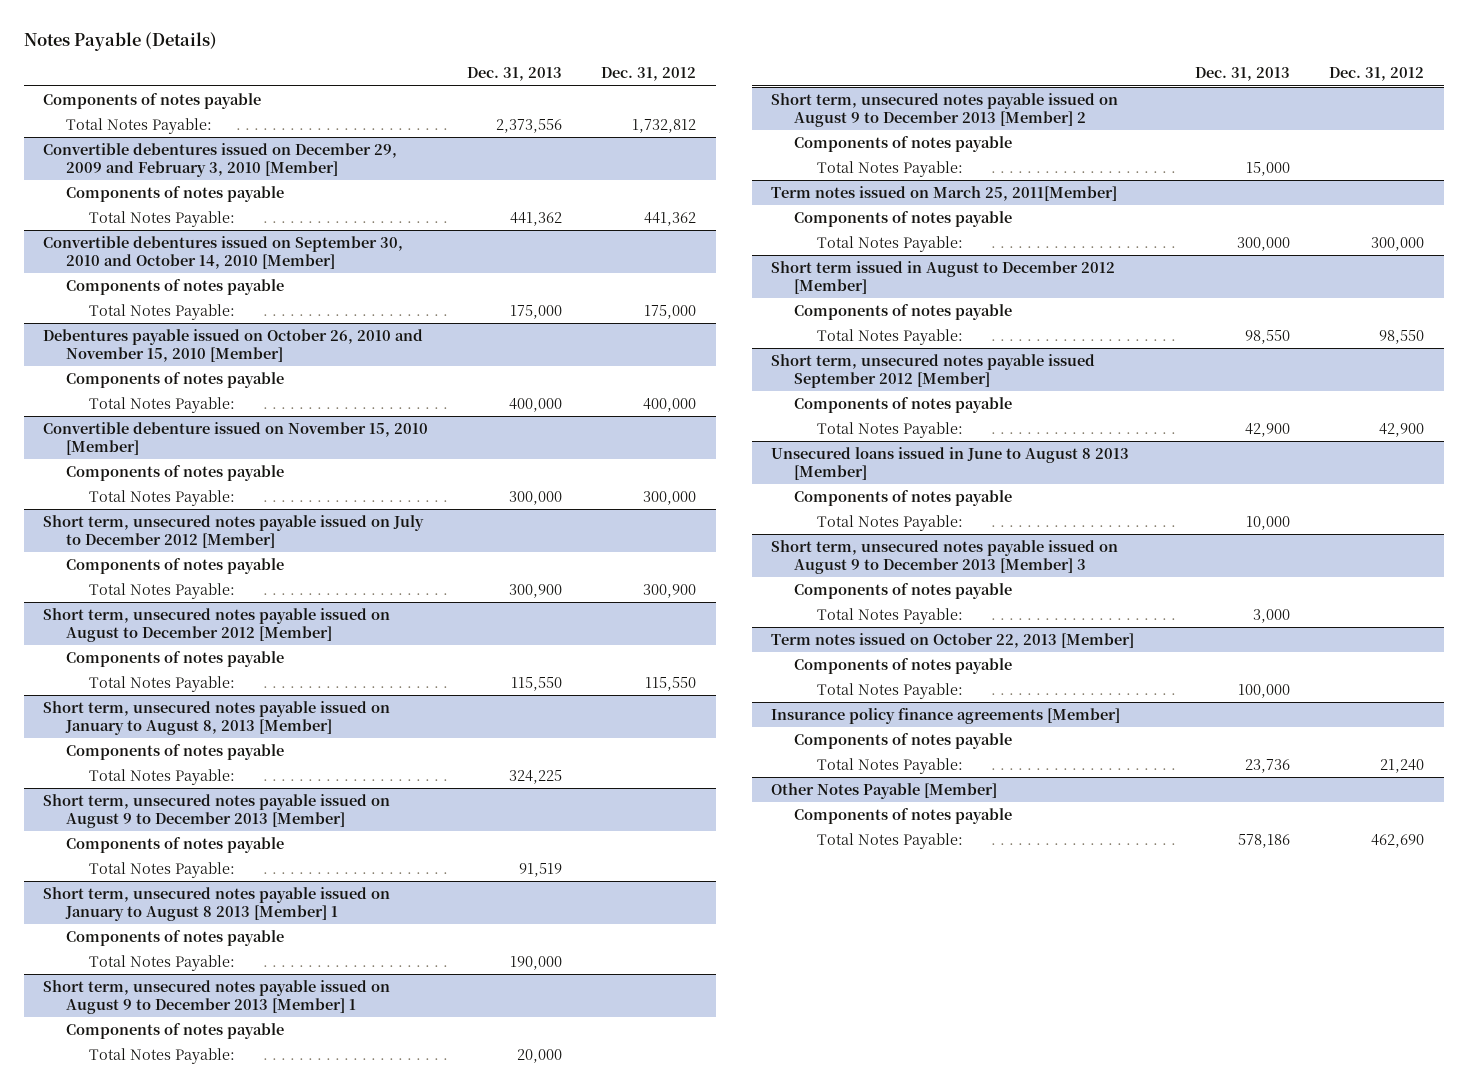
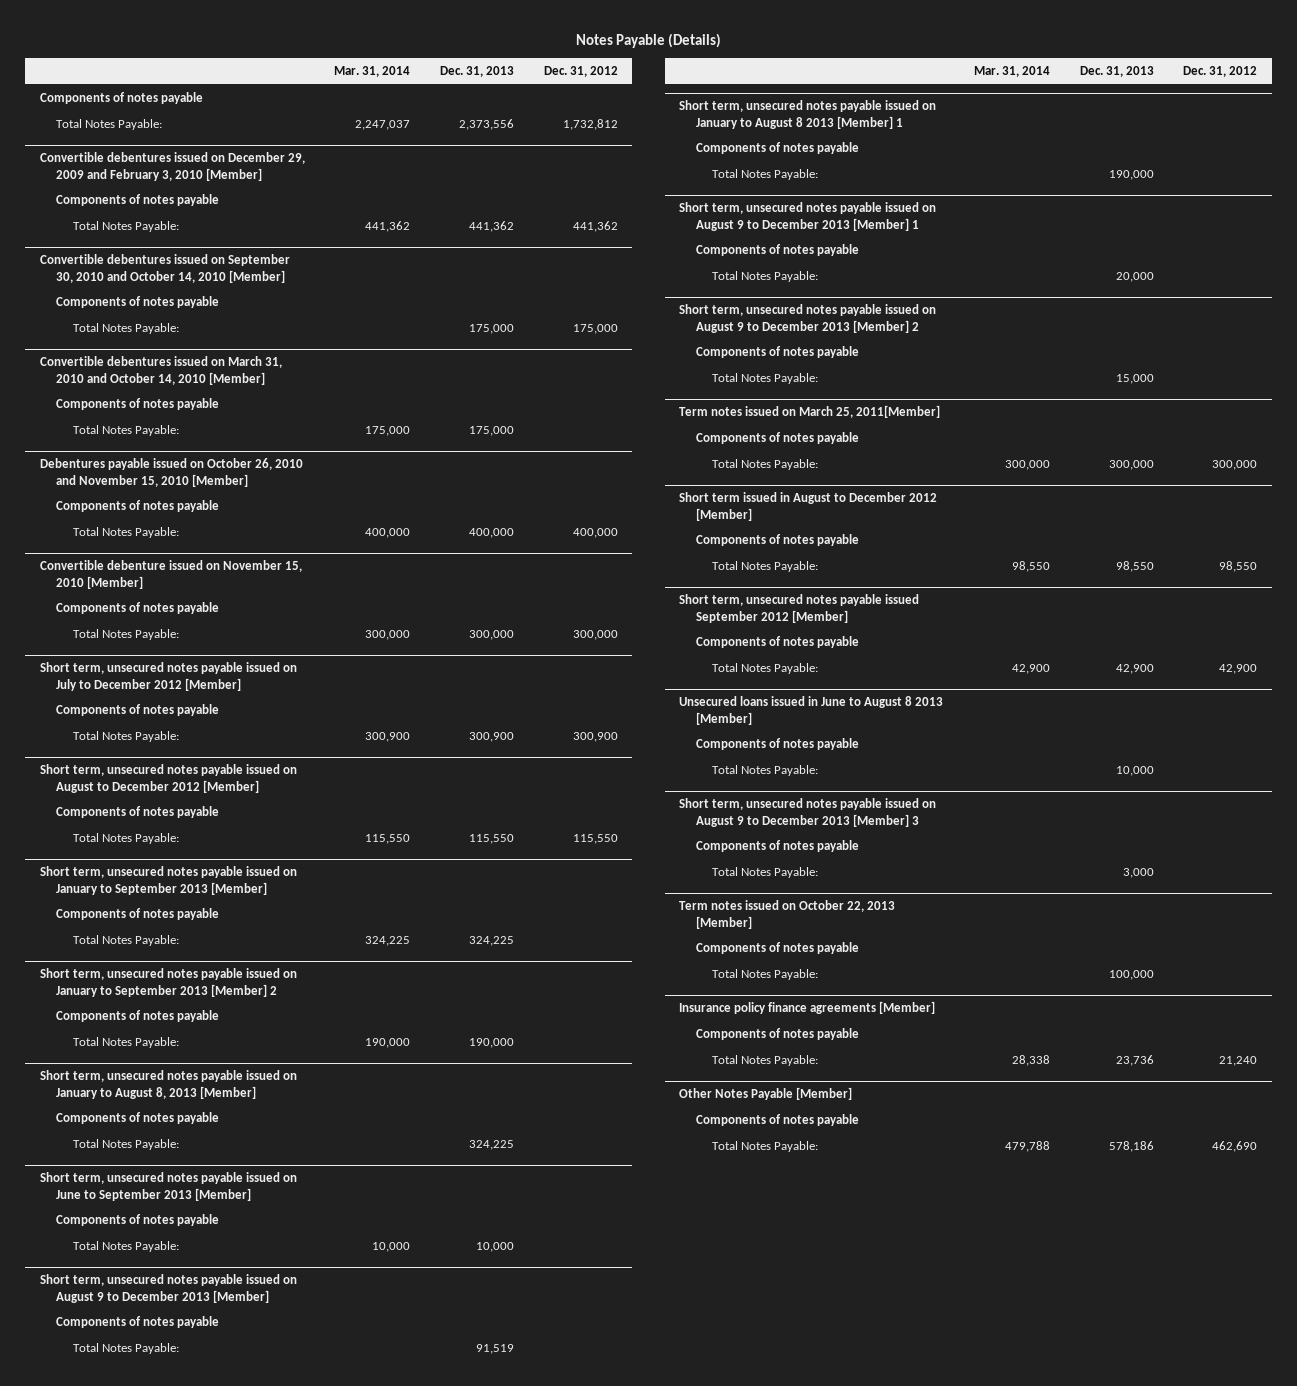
none -> [334,65,411,77] Mar. 31, 2014
none -> [39,356,282,385] Convertible debentures issued on March 31, 2010 and October 14, 2010 [Member]
none -> [56,398,220,411] Components of notes payable
none -> [72,425,179,437] Total Notes Payable:
none -> [39,866,297,895] Short term, unsecured notes payable issued on January to September 2013 [Member]
none -> [56,908,220,921] Components of notes payable
none -> [72,935,179,947] Total Notes Payable:
none -> [39,968,297,997] Short term, unsecured notes payable issued on January to September 2013 [Member] 2
none -> [56,1010,220,1023] Components of notes payable
none -> [72,1037,179,1049] Total Notes Payable:
none -> [39,1172,297,1201] Short term, unsecured notes payable issued on June to September 2013 [Member]
none -> [56,1214,220,1227] Components of notes payable
none -> [72,1241,179,1253] Total Notes Payable:

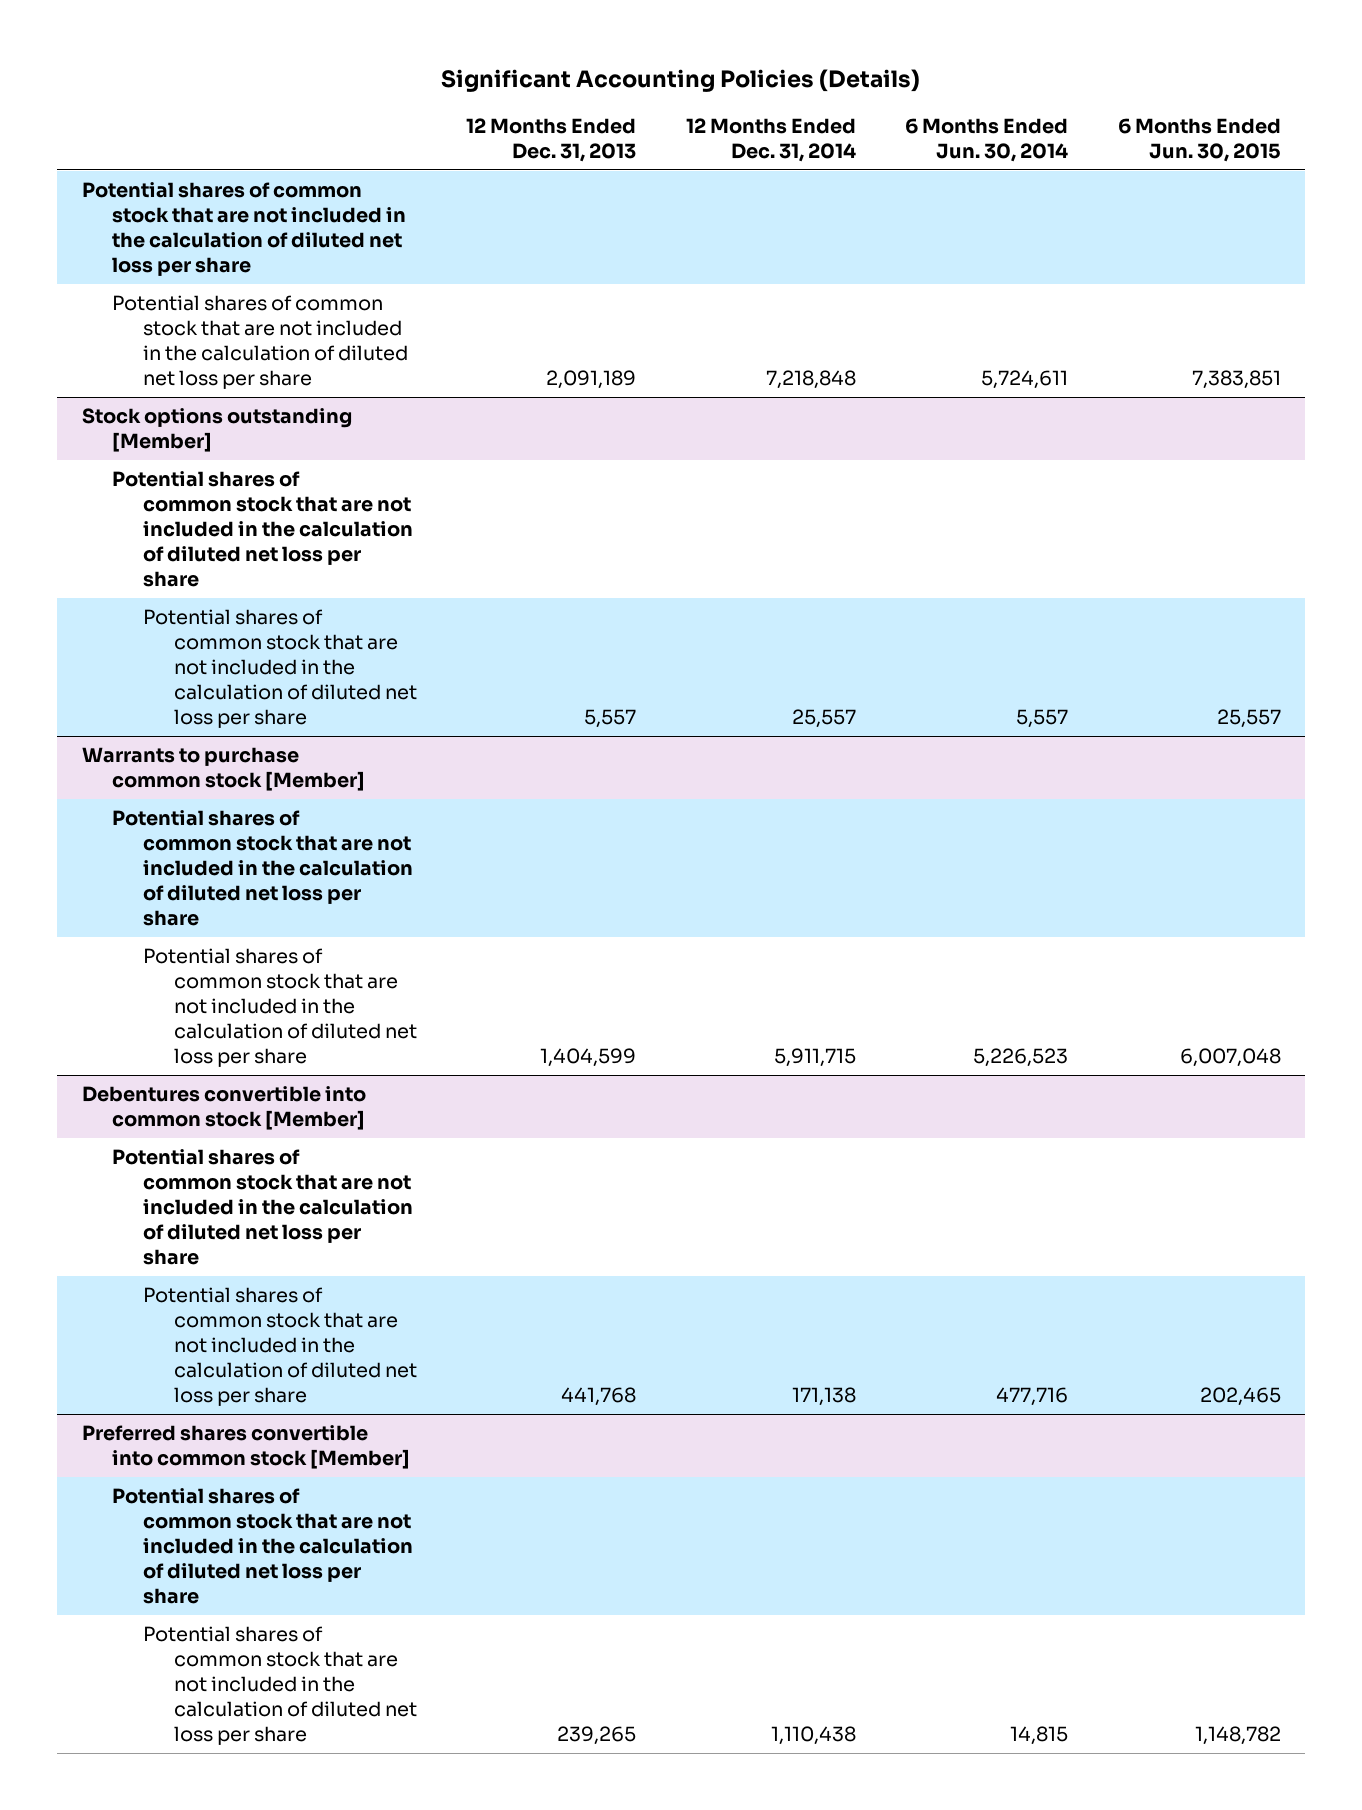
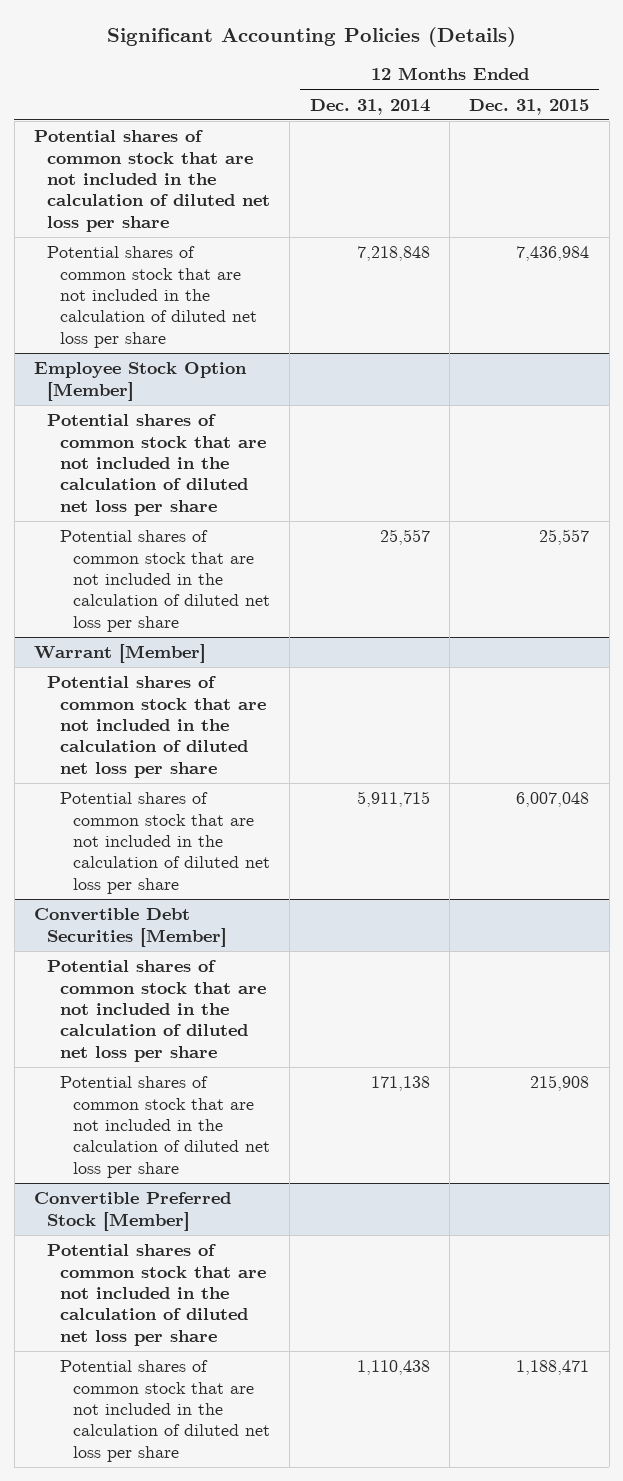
[466,117,637,162] 12 Months Ended Dec. 31, 2013 -> none
[905,117,1069,162] 6 Months Ended Jun. 30, 2014 -> none
[1117,117,1281,162] 6 Months Ended Jun. 30, 2015 -> none
none -> [469,98,590,115] Dec. 31, 2015
[81,408,352,453] Stock options outstanding [Member] -> [34,362,248,401] Employee Stock Option [Member]
[81,747,366,792] Warrants to purchase common stock [Member] -> [34,644,207,664] Warrant [Member]
[81,1086,366,1131] Debentures convertible into common stock [Member] -> [34,908,228,947] Convertible Debt Securities [Member]
[81,1425,411,1470] Preferred shares convertible into common stock [Member] -> [34,1192,232,1231] Convertible Preferred Stock [Member]

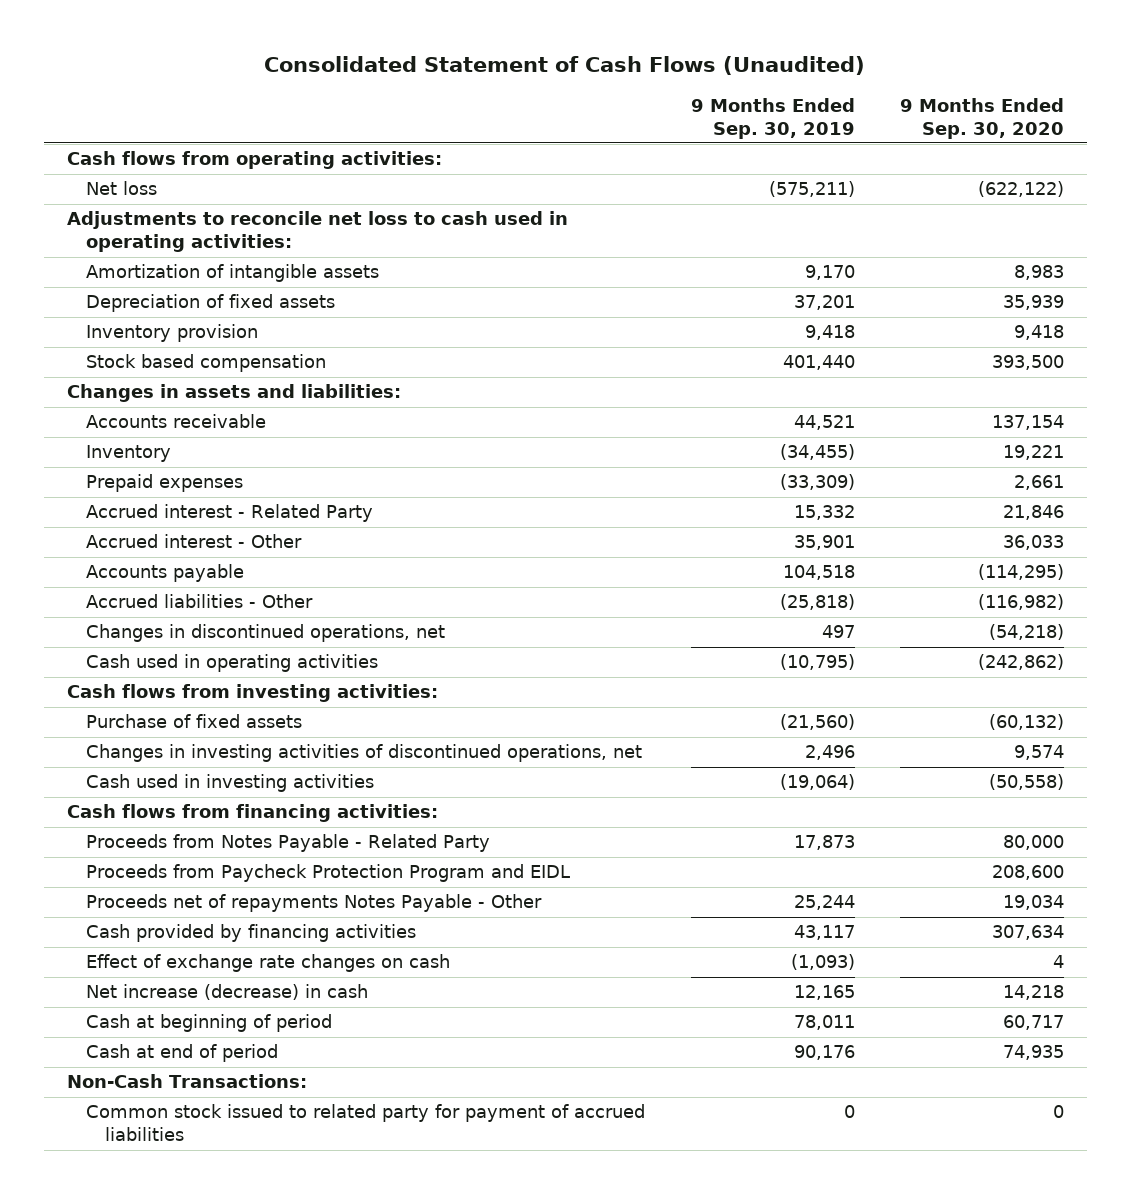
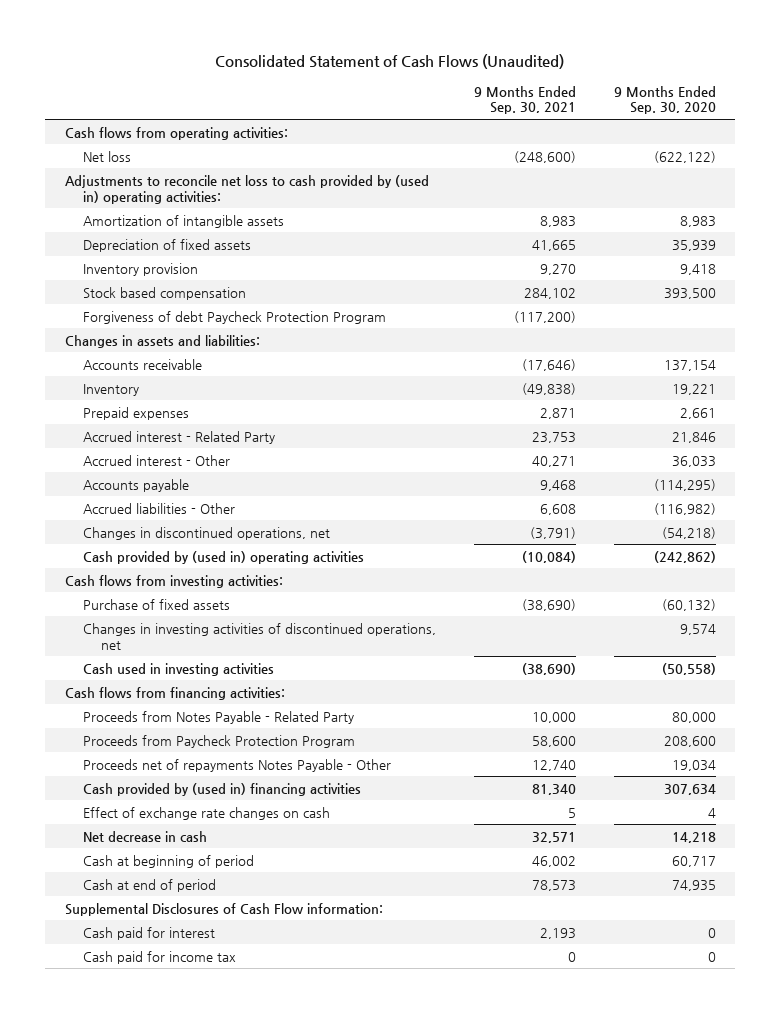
[690,97,855,139] 9 Months Ended Sep. 30, 2019 -> none
none -> [473,85,576,115] 9 Months Ended Sep. 30, 2021
[67,211,569,253] Adjustments to reconcile net loss to cash used in operating activities: -> [64,174,429,204] Adjustments to reconcile net loss to cash provided by (used in) operating activities:
none -> [82,310,386,324] Forgiveness of debt Paycheck Protection Program
[86,654,379,673] Cash used in operating activities -> [82,550,364,564] Cash provided by (used in) operating activities
[86,864,571,883] Proceeds from Paycheck Protection Program and EIDL -> [82,734,355,748] Proceeds from Paycheck Protection Program
[86,924,417,943] Cash provided by financing activities -> [82,782,361,796] Cash provided by (used in) financing activities
[86,984,369,1001] Net increase (decrease) in cash -> [82,830,207,842] Net decrease in cash
[67,1074,308,1089] Non-Cash Transactions: -> none
[86,1104,646,1142] Common stock issued to related party for payment of accrued liabilities -> none
none -> [64,902,383,916] Supplemental Disclosures of Cash Flow information:
none -> [82,926,215,940] Cash paid for interest
none -> [82,950,236,964] Cash paid for income tax

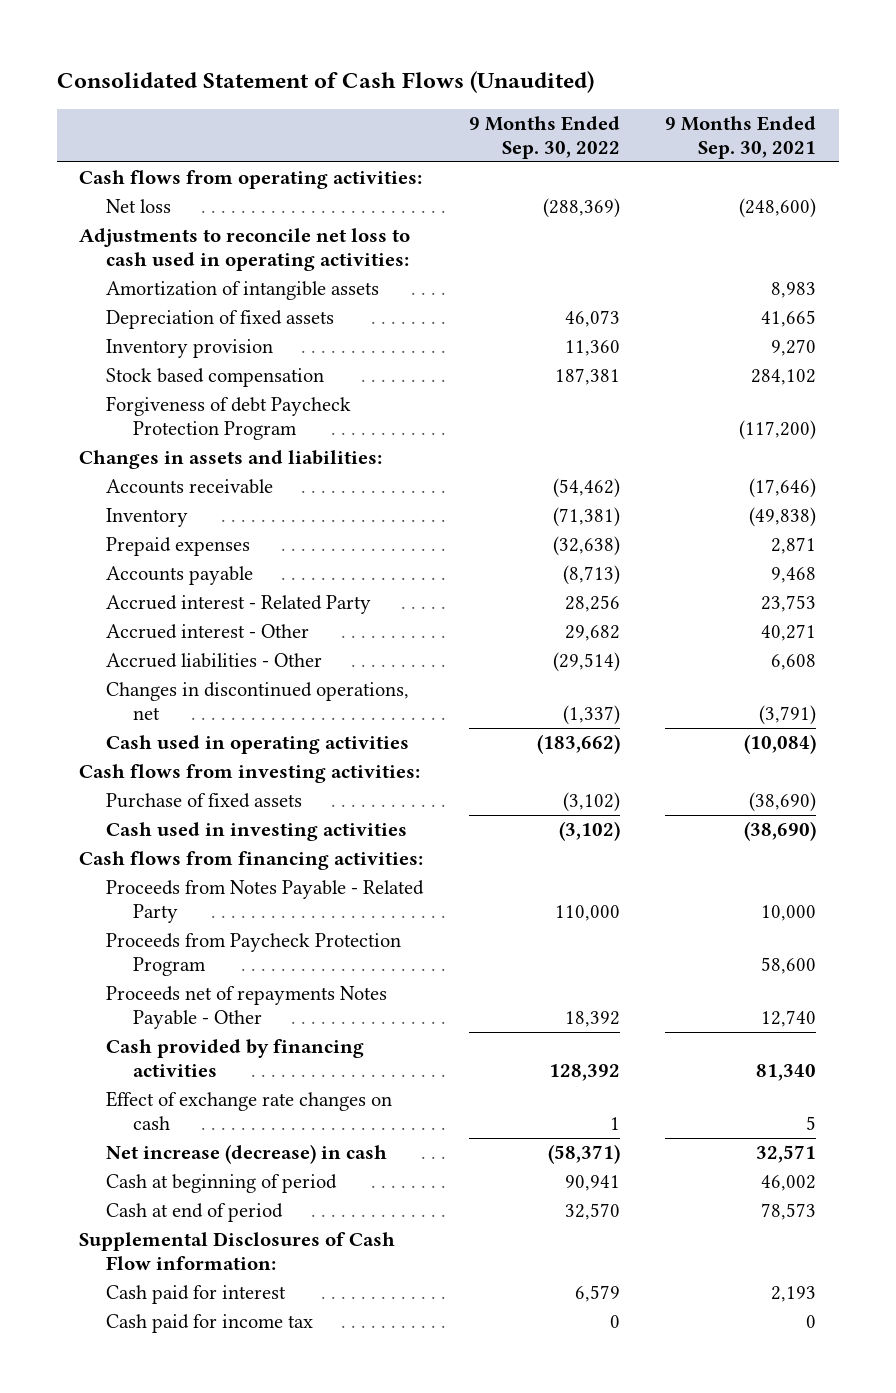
[614,85,717,115] 9 Months Ended Sep. 30, 2020 -> none
none -> [468,115,620,159] 9 Months Ended Sep. 30, 2022
[64,174,429,204] Adjustments to reconcile net loss to cash provided by (used in) operating activities: -> [79,228,411,272] Adjustments to reconcile net loss to cash used in operating activities:
[82,478,189,492] Accounts payable -> [106,566,254,586] Accounts payable
[82,550,364,564] Cash provided by (used in) operating activities -> [106,735,410,755] Cash used in operating activities
[82,622,436,650] Changes in investing activities of discontinued operations, net -> none
[82,782,361,796] Cash provided by (used in) financing activities -> [106,1039,365,1078] Cash provided by financing activities
[82,830,207,842] Net decrease in cash -> [106,1144,388,1165] Net increase (decrease) in cash

